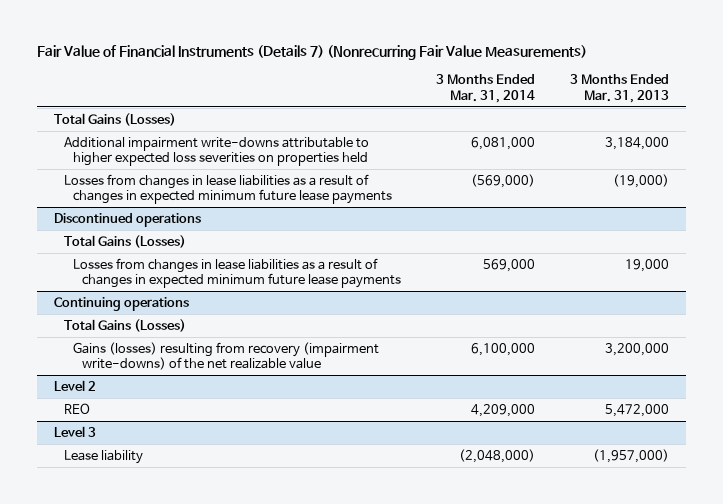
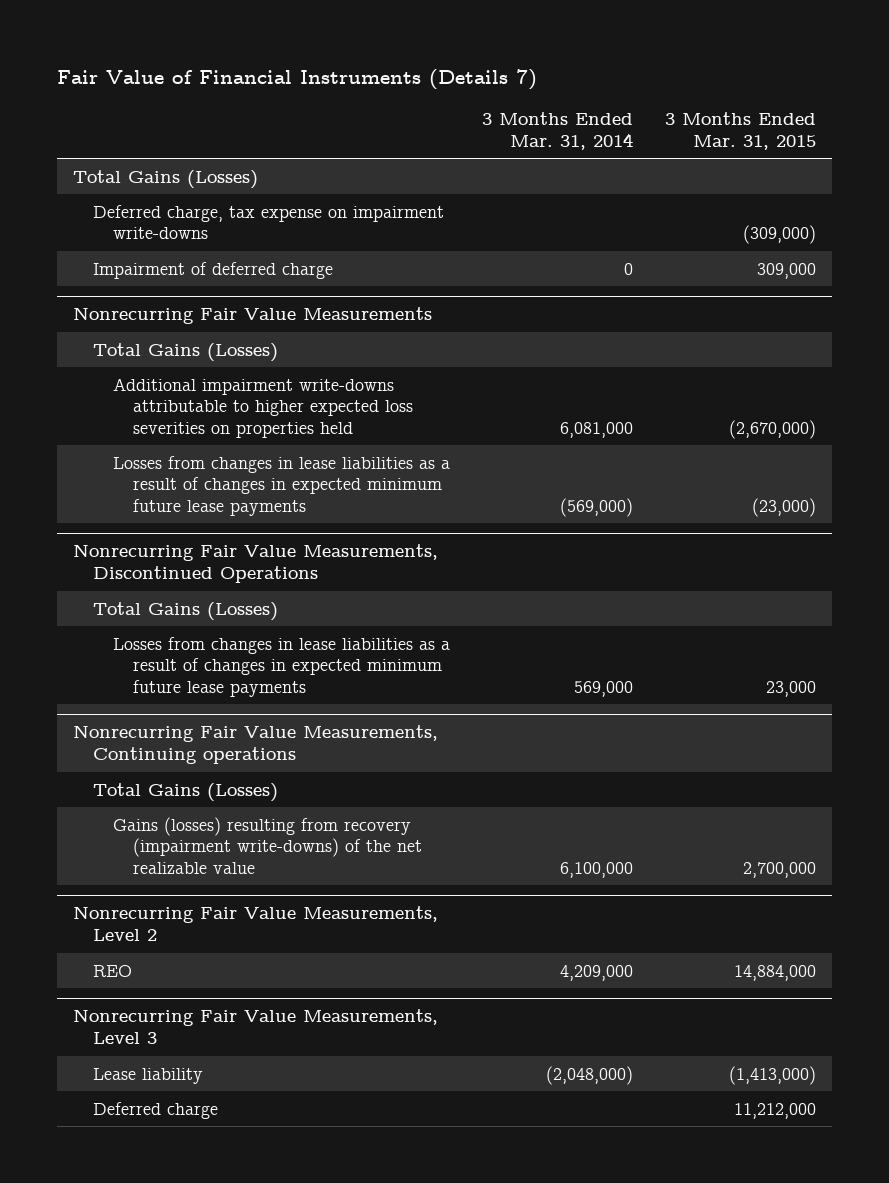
[37,45,588,61] Fair Value of Financial Instruments (Details 7) (Nonrecurring Fair Value Measurements) -> [56,69,537,91] Fair Value of Financial Instruments (Details 7)
[569,74,669,103] 3 Months Ended Mar. 31, 2013 -> none
none -> [665,112,817,150] 3 Months Ended Mar. 31, 2015
none -> [92,204,444,240] Deferred charge, tax expense on impairment write-downs
none -> [92,261,333,279] Impairment of deferred charge
none -> [72,307,432,325] Nonrecurring Fair Value Measurements
none -> [92,342,278,362] Total Gains (Losses)
[54,212,202,227] Discontinued operations -> none
none -> [72,544,438,584] Nonrecurring Fair Value Measurements, Discontinued Operations
[54,296,190,311] Continuing operations -> none
none -> [72,725,438,765] Nonrecurring Fair Value Measurements, Continuing operations
[54,379,97,391] Level 2 -> none
none -> [72,906,438,942] Nonrecurring Fair Value Measurements, Level 2
[54,425,97,437] Level 3 -> none
none -> [72,1009,438,1045] Nonrecurring Fair Value Measurements, Level 3
none -> [92,1101,218,1119] Deferred charge

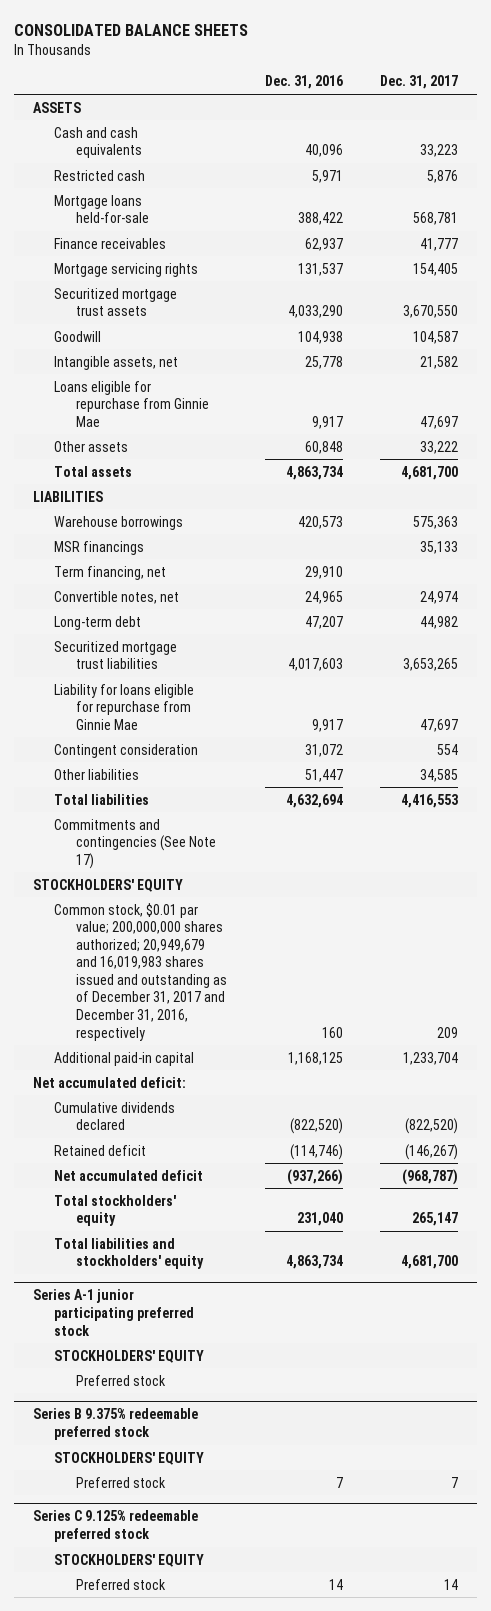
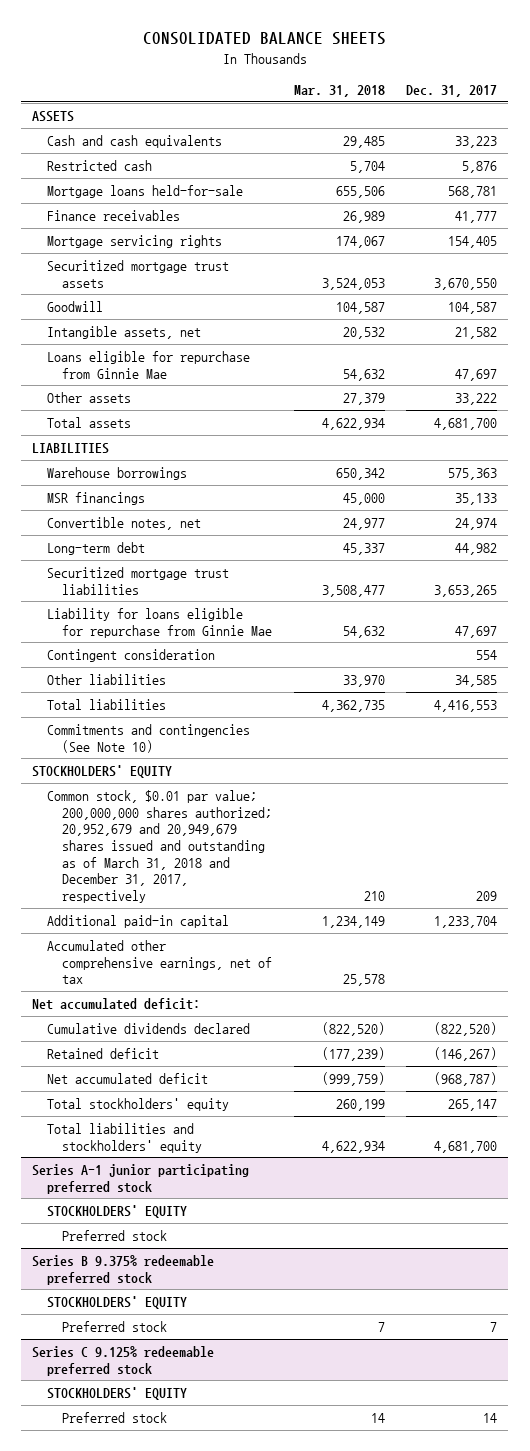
[264,75,343,90] Dec. 31, 2016 -> none
none -> [293,84,385,97] Mar. 31, 2018
[54,565,167,580] Term financing, net -> none
[54,818,217,869] Commitments and contingencies (See Note 17) -> [47,723,251,753] Commitments and contingencies (See Note 10)
[54,902,228,1041] Common stock, $0.01 par value; 200,000,000 shares authorized; 20,949,679 and 16,019,983 shares issued and outstanding as of December 31, 2017 and December 31, 2016, respectively -> [47,789,272,903] Common stock, $0.01 par value; 200,000,000 shares authorized; 20,952,679 and 20,949,679 shares issued and outstanding as of March 31, 2018 and December 31, 2017, respectively
none -> [47,939,272,985] Accumulated other comprehensive earnings, net of tax

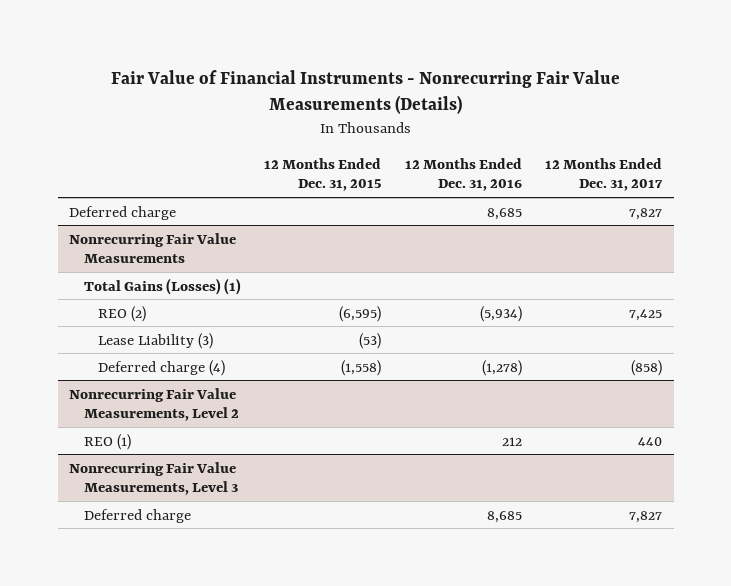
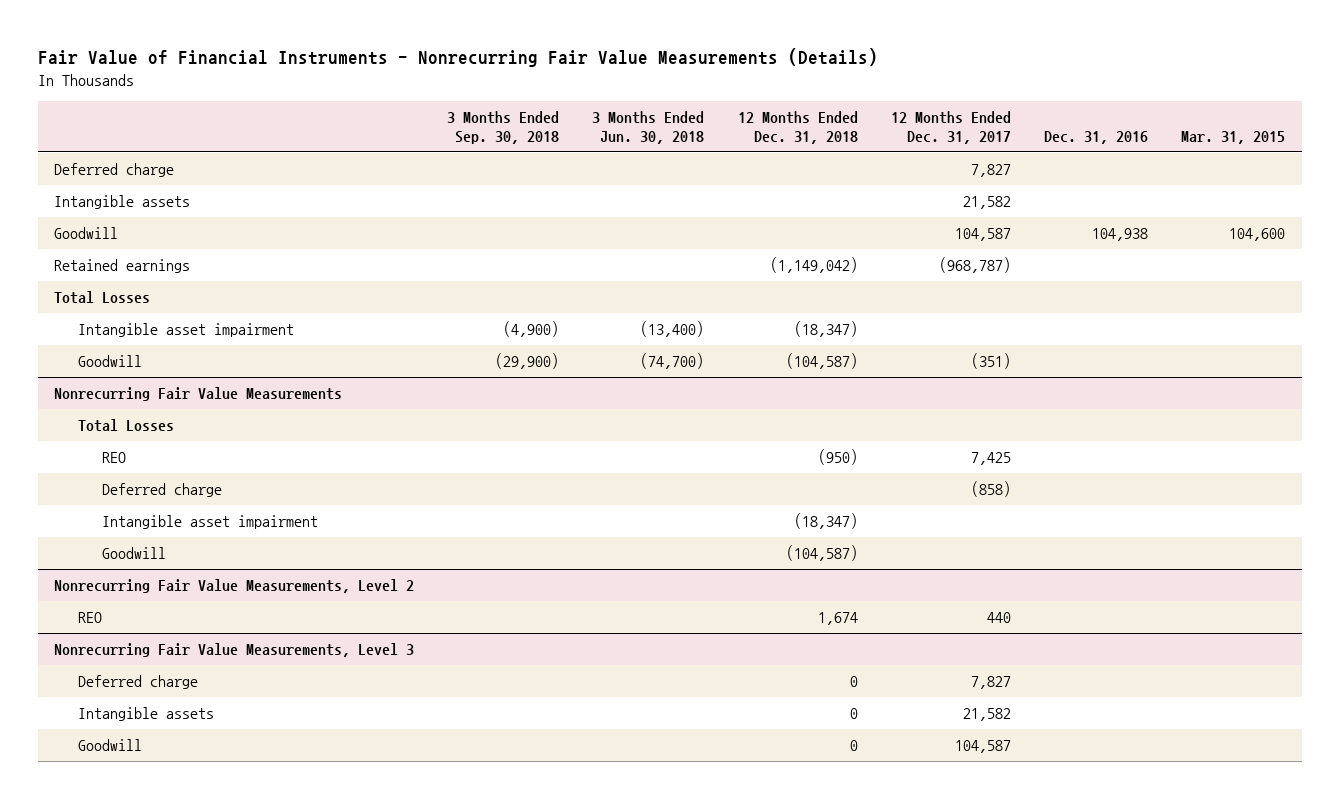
[264,157,382,192] 12 Months Ended Dec. 31, 2015 -> none
[404,157,522,192] 12 Months Ended Dec. 31, 2016 -> none
none -> [447,110,560,145] 3 Months Ended Sep. 30, 2018
none -> [592,110,705,145] 3 Months Ended Jun. 30, 2018
none -> [737,110,858,145] 12 Months Ended Dec. 31, 2018
none -> [1043,131,1148,145] Dec. 31, 2016
none -> [1180,131,1285,145] Mar. 31, 2015
none -> [54,195,191,210] Intangible assets
none -> [54,227,119,240] Goodwill
none -> [54,259,191,274] Retained earnings
none -> [54,291,151,305] Total Losses
none -> [78,323,295,338] Intangible asset impairment
none -> [78,355,143,368] Goodwill
[98,332,214,349] Lease Liability (3) -> none
[83,277,241,295] Total Gains (Losses) (1) -> [78,419,175,433] Total Losses
[98,305,147,322] REO (2) -> [101,452,126,464] REO
[98,359,226,376] Deferred charge (4) -> [101,483,222,498] Deferred charge
none -> [101,515,318,530] Intangible asset impairment
none -> [101,547,166,560] Goodwill
[83,433,131,450] REO (1) -> [78,612,103,624] REO
none -> [78,707,215,722] Intangible assets
none -> [78,739,143,752] Goodwill

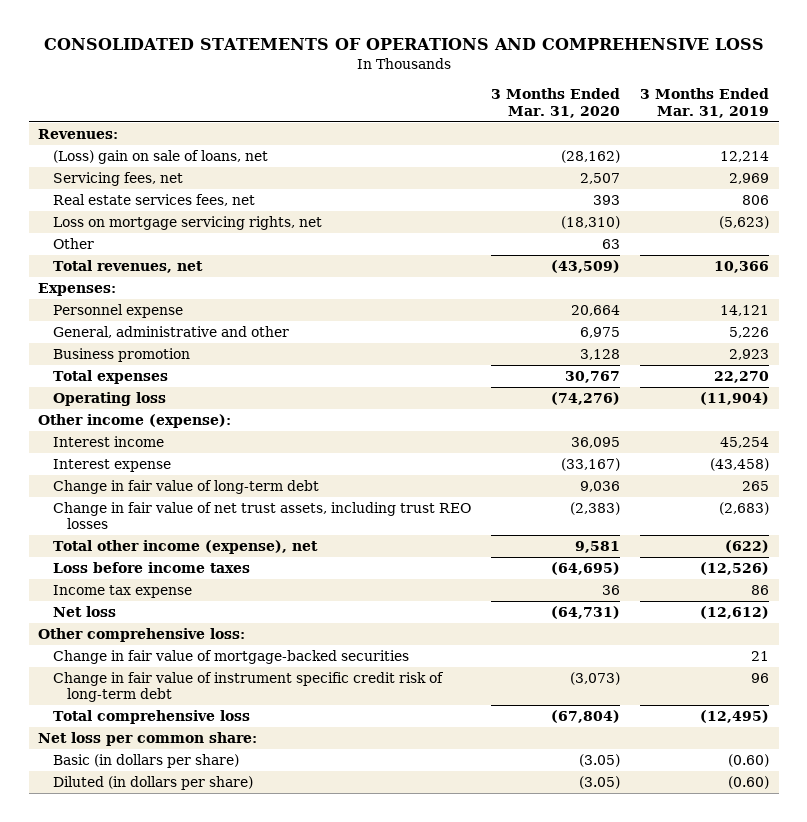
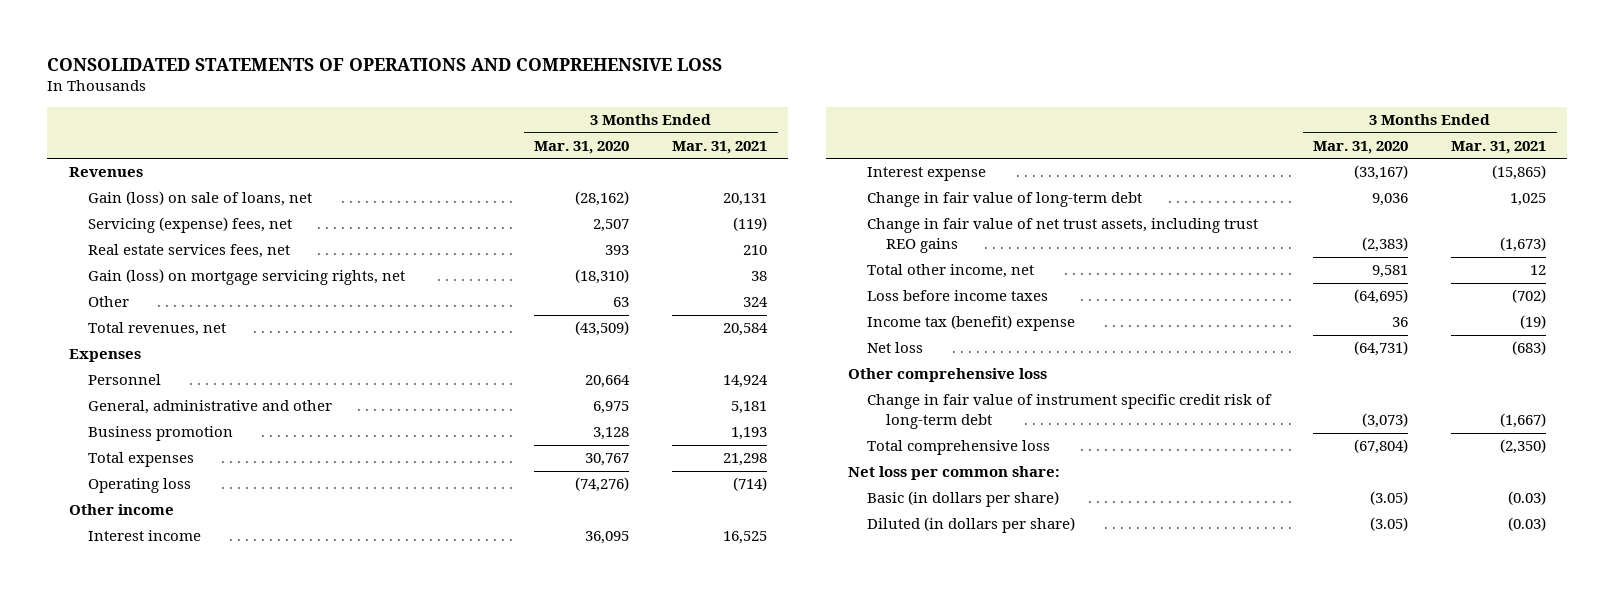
[639,88,769,118] 3 Months Ended Mar. 31, 2019 -> none
none -> [672,140,768,154] Mar. 31, 2021
[38,128,119,139] Revenues: -> [68,167,143,178] Revenues
[52,149,268,164] (Loss) gain on sale of loans, net -> [87,191,312,207] Gain (loss) on sale of loans, net
[52,171,183,186] Servicing fees, net -> [87,217,292,234] Servicing (expense) fees, net
[52,215,322,230] Loss on mortgage servicing rights, net -> [87,269,405,286] Gain (loss) on mortgage servicing rights, net
[38,282,117,296] Expenses: -> [68,349,141,363] Expenses
[52,303,183,318] Personnel expense -> [87,374,161,386] Personnel
[38,413,232,428] Other income (expense): -> [68,504,174,516] Other income
[52,501,471,530] Change in fair value of net trust assets, including trust REO losses -> [866,218,1258,254] Change in fair value of net trust assets, including trust REO gains
[52,539,318,554] Total other income (expense), net -> [866,264,1034,279] Total other income, net
[52,584,192,598] Income tax expense -> [866,315,1075,332] Income tax (benefit) expense
[52,649,409,664] Change in fair value of mortgage-backed securities -> none
[38,627,246,642] Other comprehensive loss: -> [847,368,1047,383] Other comprehensive loss

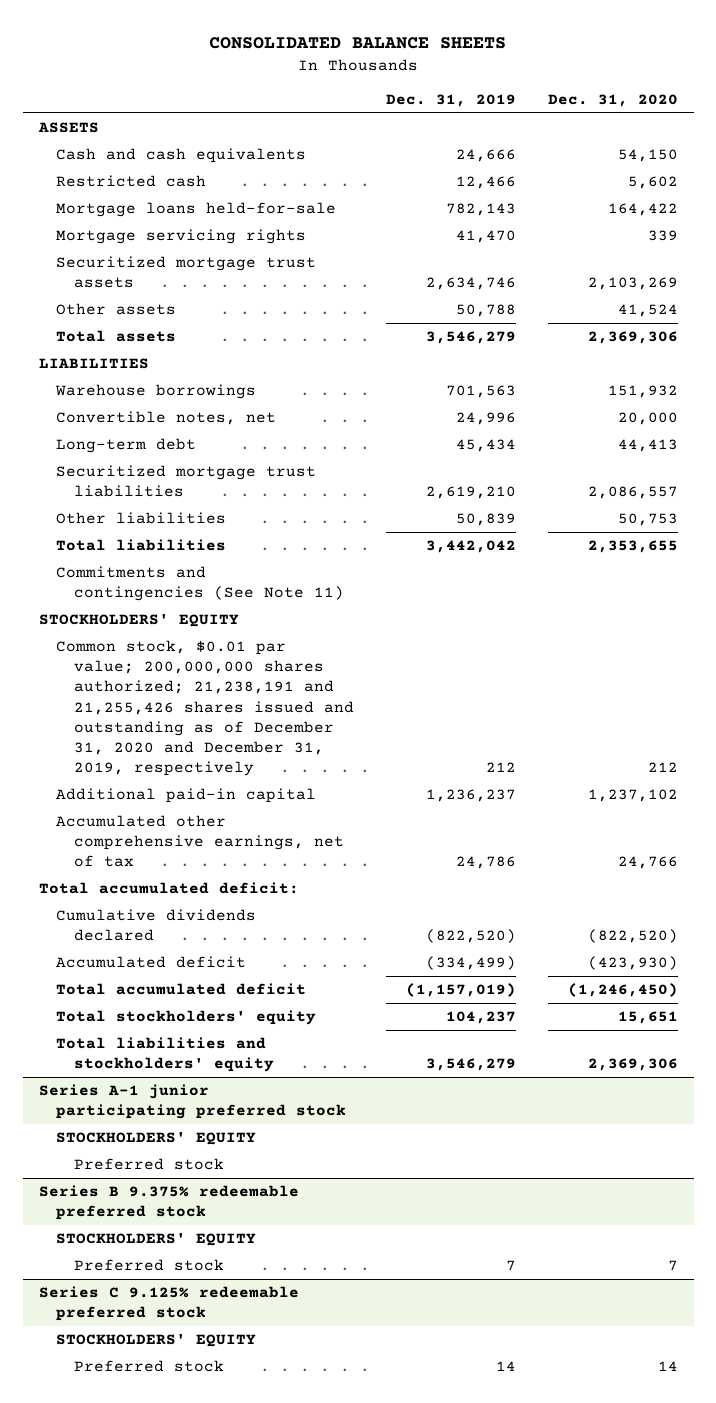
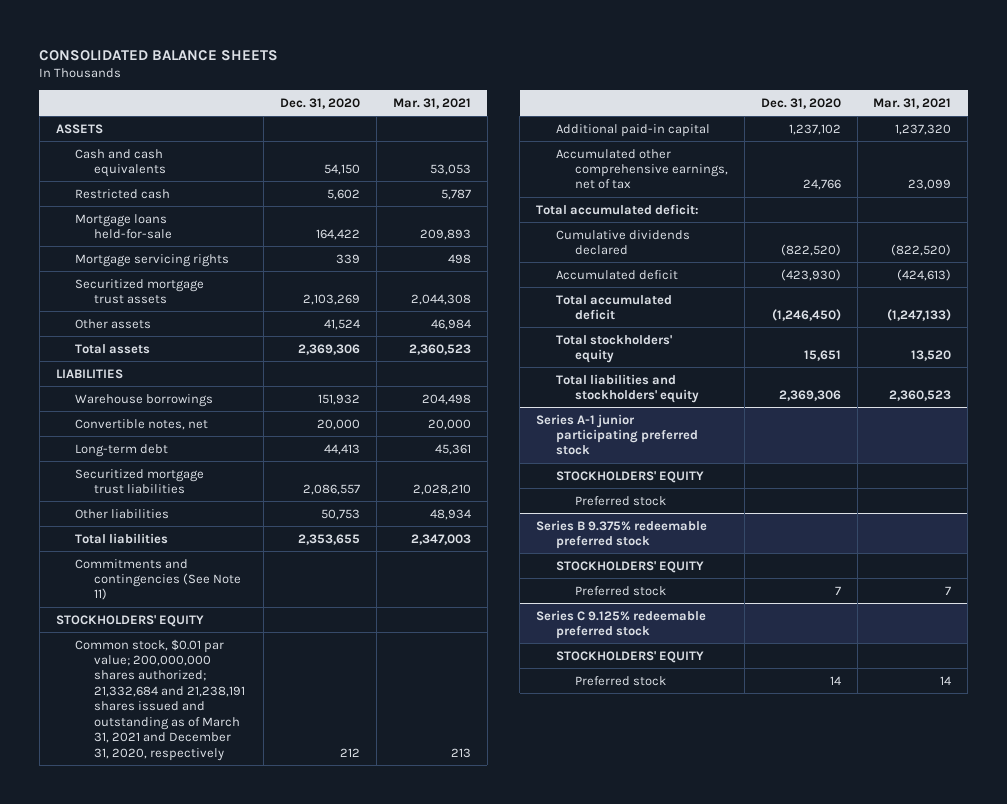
[385,94,516,108] Dec. 31, 2019 -> none
none -> [392,97,471,109] Mar. 31, 2021
[56,640,354,777] Common stock, $0.01 par value; 200,000,000 shares authorized; 21,238,191 and 21,255,426 shares issued and outstanding as of December 31, 2020 and December 31, 2019, respectively -> [74,638,246,761] Common stock, $0.01 par value; 200,000,000 shares authorized; 21,332,684 and 21,238,191 shares issued and outstanding as of March 31, 2021 and December 31, 2020, respectively

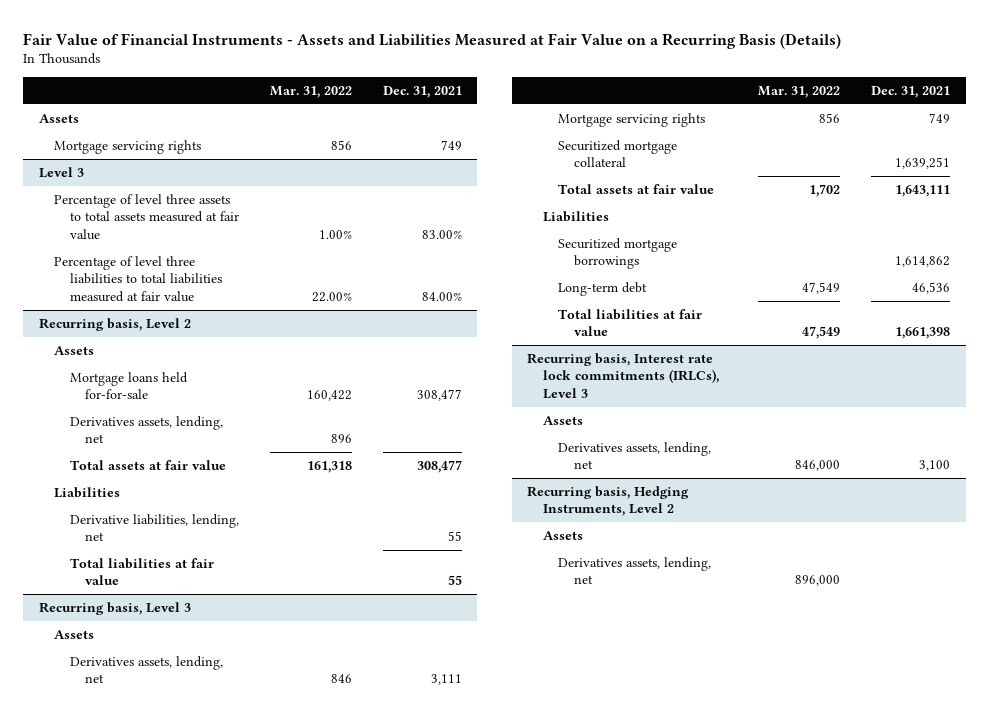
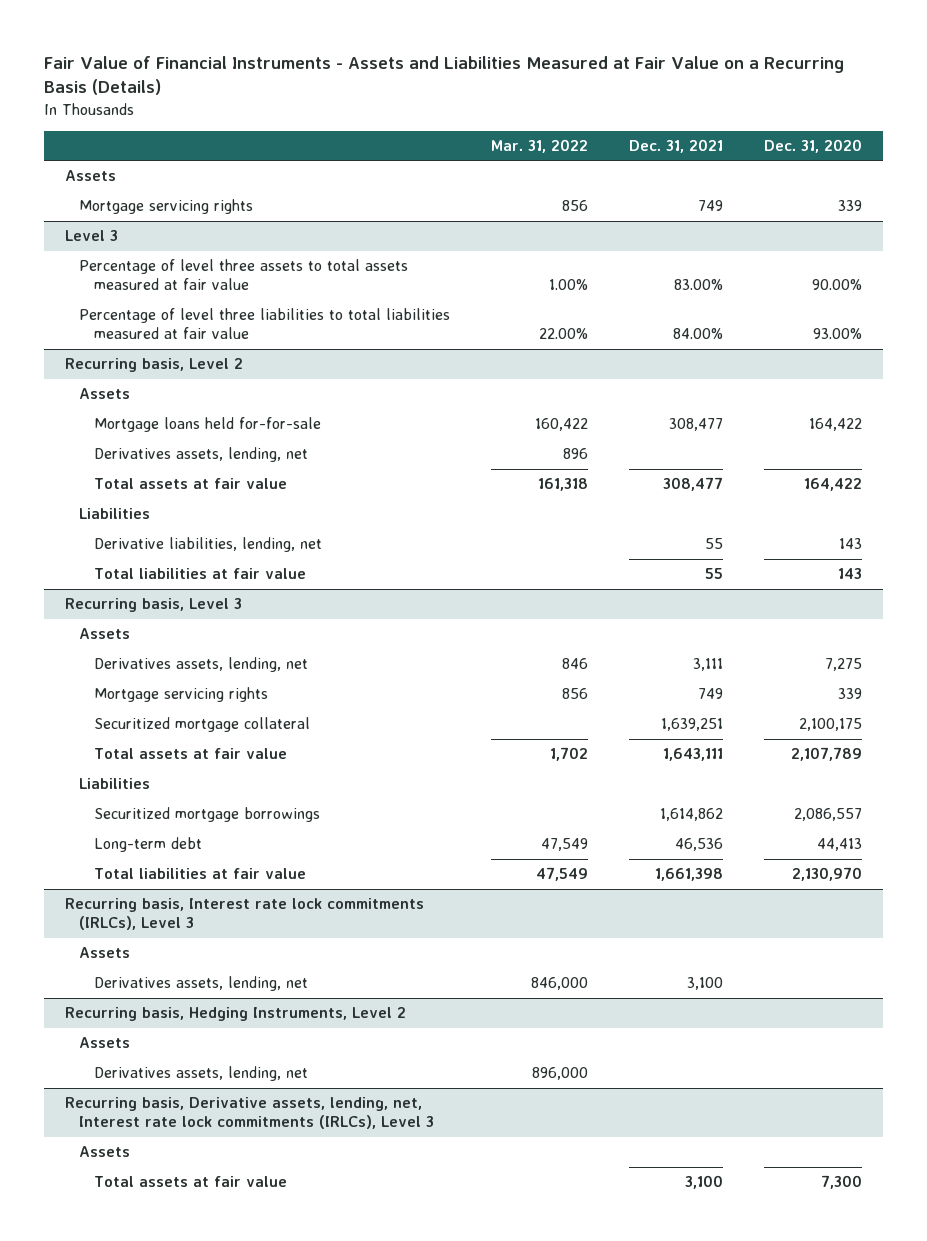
none -> [764,138,863,153] Dec. 31, 2020
none -> [64,1097,435,1130] Recurring basis, Derivative assets, lending, net, Interest rate lock commitments (IRLCs), Level 3
none -> [79,1146,131,1158] Assets
none -> [93,1176,287,1188] Total assets at fair value

